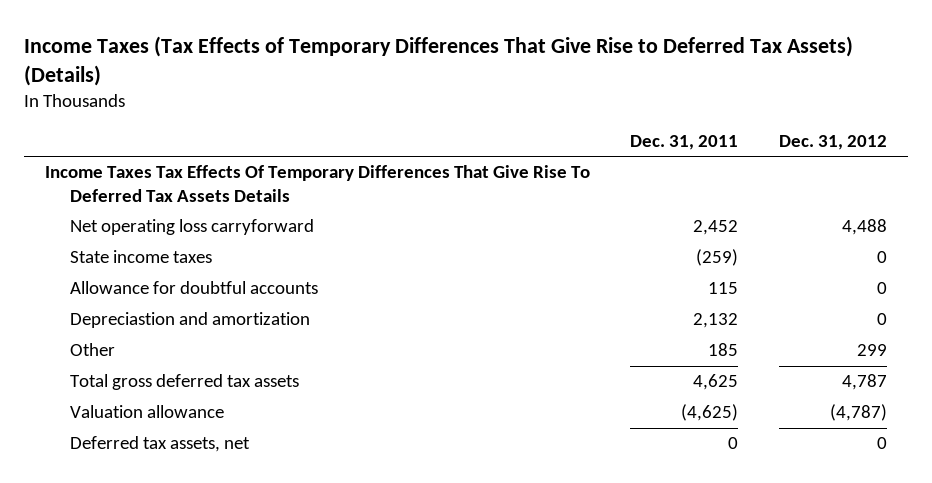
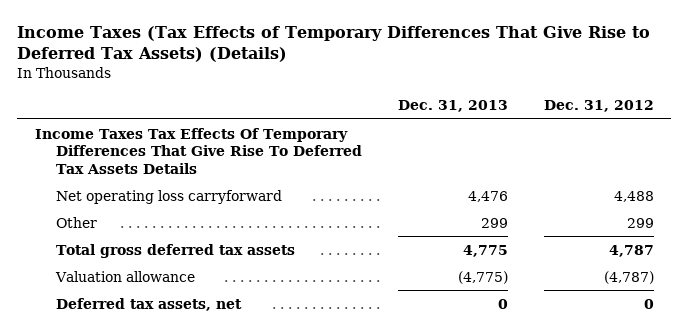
[630,134,739,150] Dec. 31, 2011 -> none
none -> [397,100,508,113] Dec. 31, 2013
[70,250,213,264] State income taxes -> none
[70,281,319,295] Allowance for doubtful accounts -> none
[70,312,311,329] Depreciastion and amortization -> none

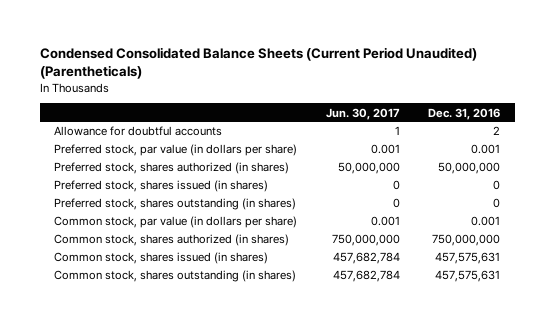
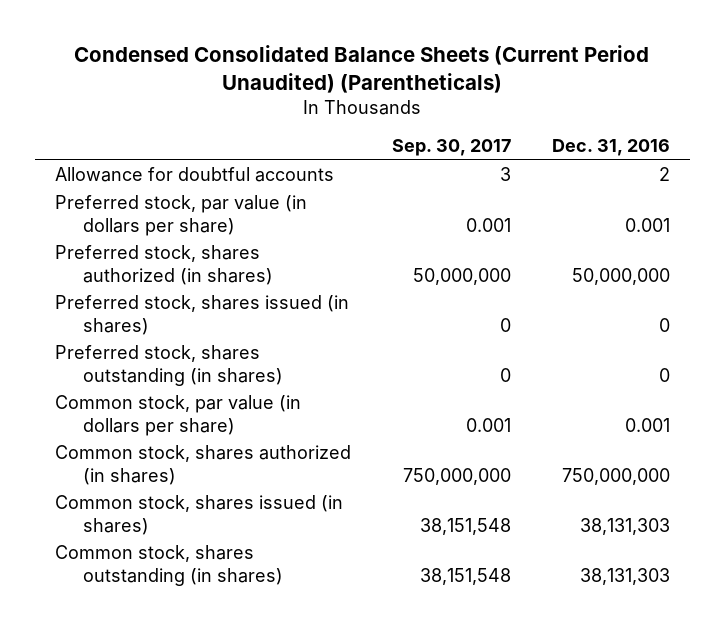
[325,107,400,120] Jun. 30, 2017 -> none
none -> [391,139,511,157] Sep. 30, 2017
[435,252,501,265] 457,575,631 -> [579,517,670,535] 38,131,303
[435,270,501,283] 457,575,631 -> [579,567,670,585] 38,131,303

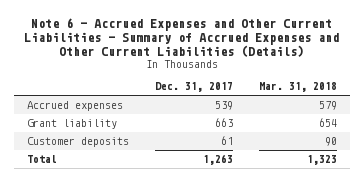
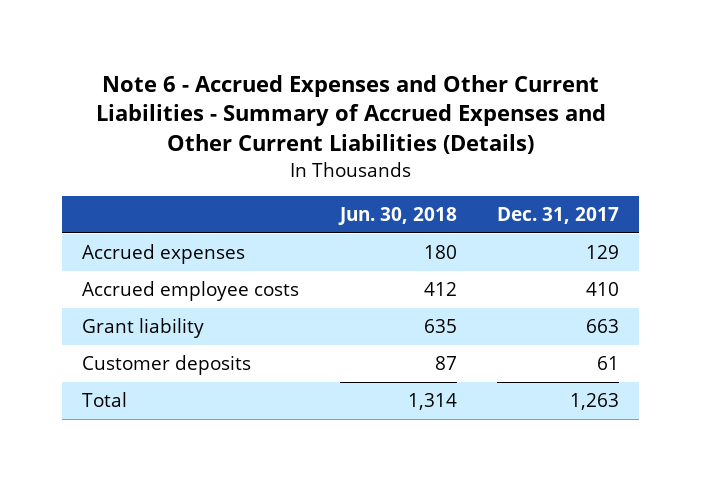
[258,82,337,93] Mar. 31, 2018 -> none
none -> [337,206,457,225] Jun. 30, 2018
[214,101,233,111] 539 -> [586,245,620,260] 129
none -> [82,281,300,302] Accrued employee costs

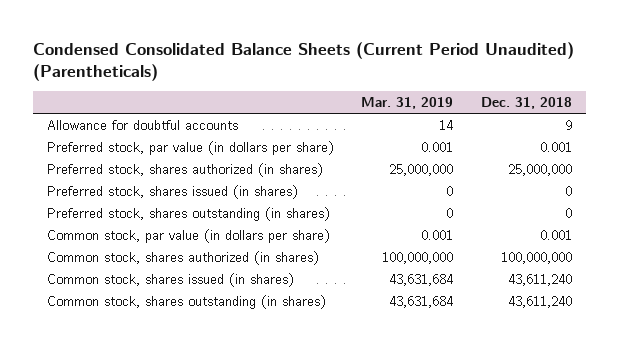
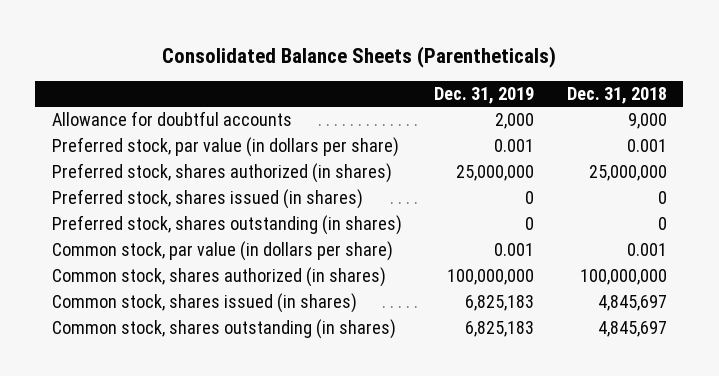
[32,41,574,82] Condensed Consolidated Balance Sheets (Current Period Unaudited) (Parentheticals) -> [162,46,557,69] Consolidated Balance Sheets (Parentheticals)
[361,97,454,110] Mar. 31, 2019 -> none
none -> [434,86,535,104] Dec. 31, 2019
[564,119,572,130] 9 -> [627,113,667,130] 9,000
[507,273,572,286] 43,611,240 -> [597,295,667,312] 4,845,697
[507,295,572,308] 43,611,240 -> [597,321,667,338] 4,845,697

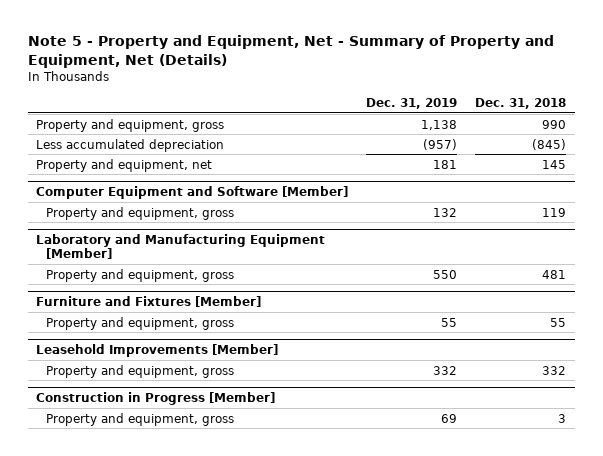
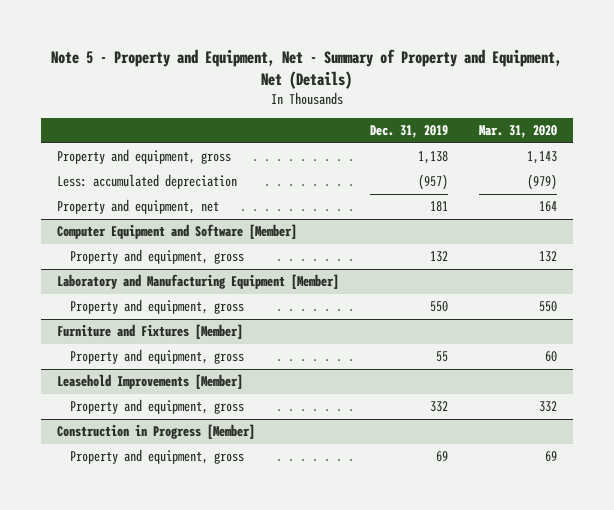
[475,98,567,110] Dec. 31, 2018 -> none
none -> [479,125,558,139] Mar. 31, 2020
[36,138,225,152] Less accumulated depreciation -> [56,174,237,190] Less: accumulated depreciation

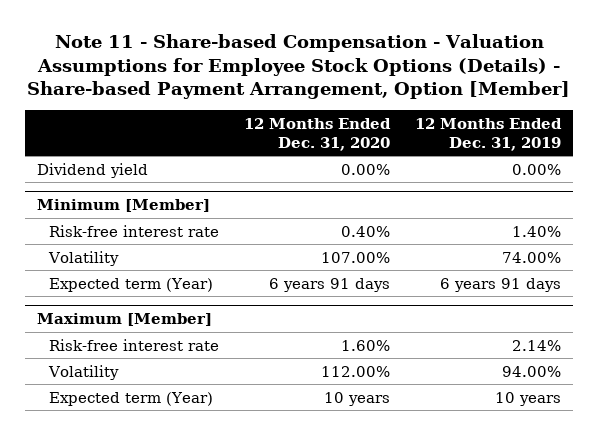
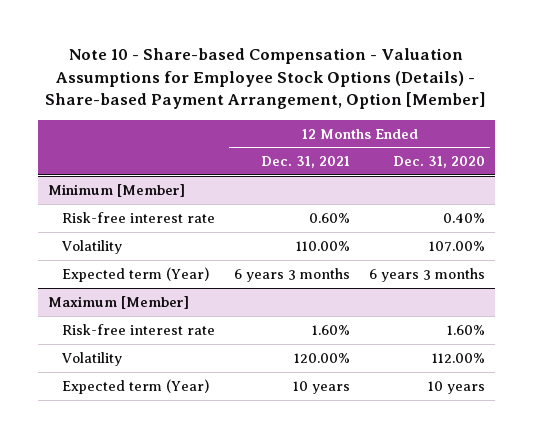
[27,34,571,99] Note 11 - Share-based Compensation - Valuation Assumptions for Employee Stock Options (Details) - Share-based Payment Arrangement, Option [Member] -> [45,48,487,110] Note 10 - Share-based Compensation - Valuation Assumptions for Employee Stock Options (Details) - Share-based Payment Arrangement, Option [Member]
[414,117,562,151] 12 Months Ended Dec. 31, 2019 -> none
none -> [260,156,350,169] Dec. 31, 2021
[37,162,149,178] Dividend yield -> none
[269,277,391,292] 6 years 91 days -> [369,267,486,282] 6 years 3 months

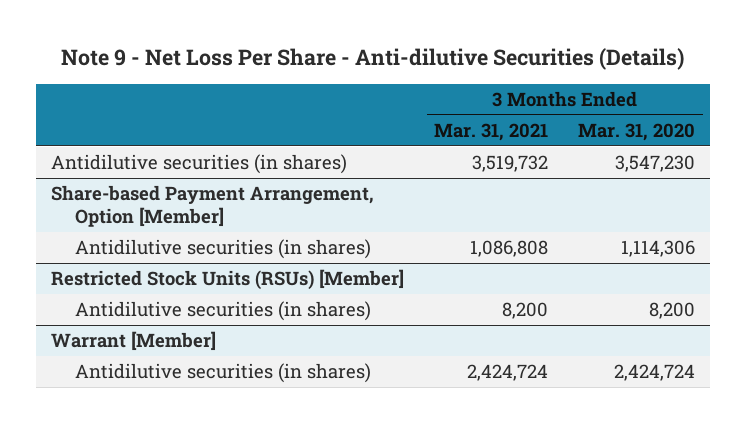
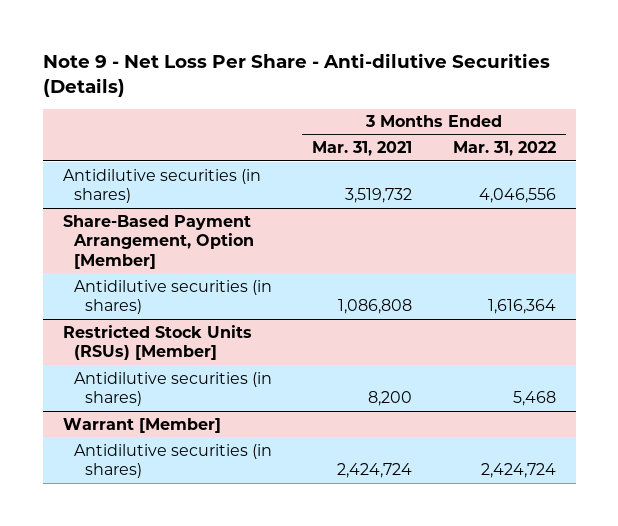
[578,122,696,141] Mar. 31, 2020 -> none
none -> [452,141,556,157] Mar. 31, 2022
[51,185,375,227] Share-based Payment Arrangement, Option [Member] -> [62,214,255,270] Share-Based Payment Arrangement, Option [Member]

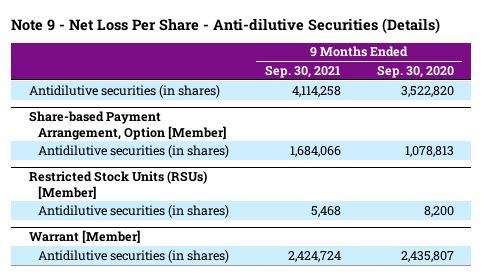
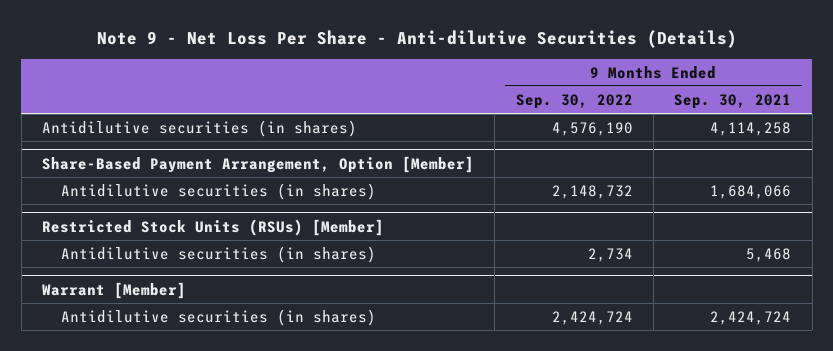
[376,64,454,78] Sep. 30, 2020 -> none
none -> [515,93,633,109] Sep. 30, 2022
[28,111,226,140] Share-based Payment Arrangement, Option [Member] -> [41,155,474,173] Share-Based Payment Arrangement, Option [Member]

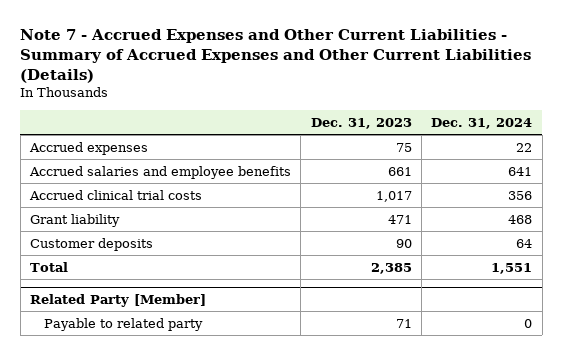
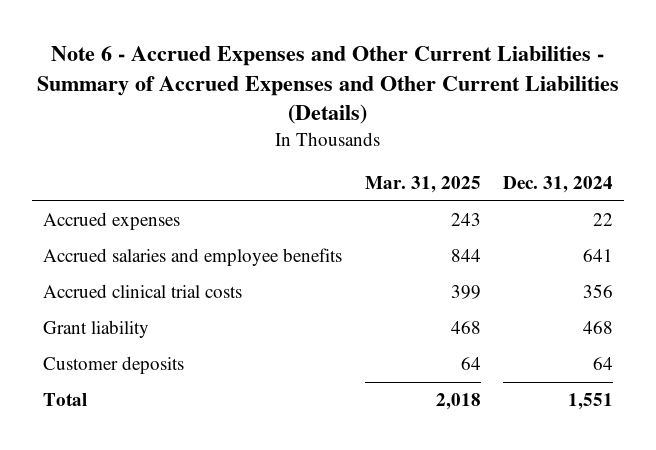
[20,29,532,83] Note 7 - Accrued Expenses and Other Current Liabilities - Summary of Accrued Expenses and Other Current Liabilities (Details) -> [37,46,620,125] Note 6 - Accrued Expenses and Other Current Liabilities - Summary of Accrued Expenses and Other Current Liabilities (Details)
[310,117,412,129] Dec. 31, 2023 -> none
none -> [364,176,481,194] Mar. 31, 2025
[29,293,206,307] Related Party [Member] -> none
[43,317,203,331] Payable to related party -> none

